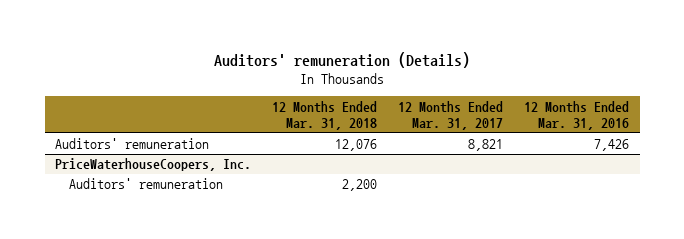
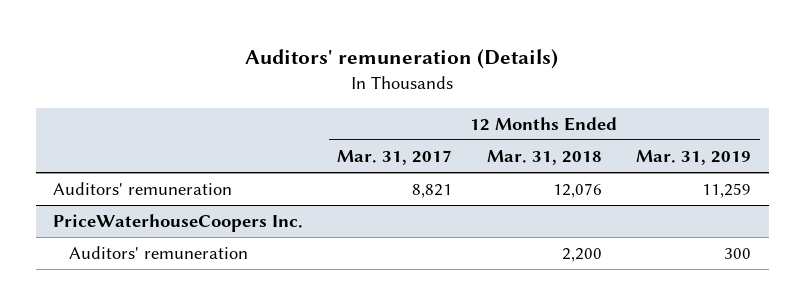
[524,100,630,131] 12 Months Ended Mar. 31, 2016 -> none
none -> [636,149,752,165] Mar. 31, 2019
[55,158,252,172] PriceWaterhouseCoopers, Inc. -> [52,214,303,233] PriceWaterhouseCoopers Inc.

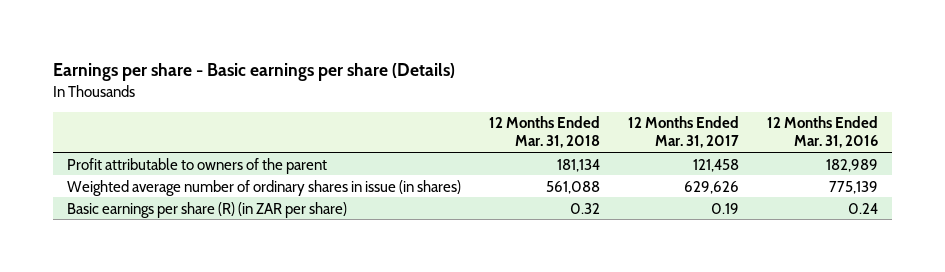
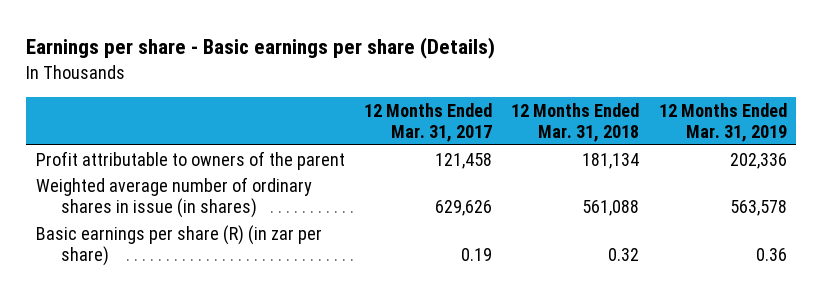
[767,116,879,149] 12 Months Ended Mar. 31, 2016 -> none
none -> [658,102,787,143] 12 Months Ended Mar. 31, 2019
[66,201,347,218] Basic earnings per share (R) (in ZAR per share) -> [35,224,322,267] Basic earnings per share (R) (in zar per share)

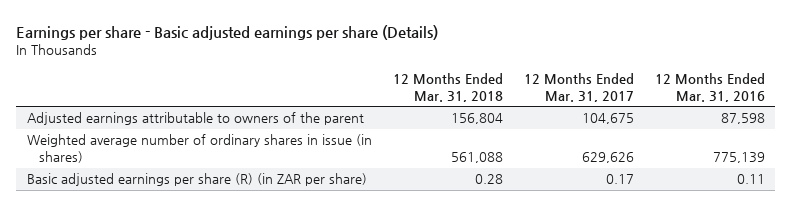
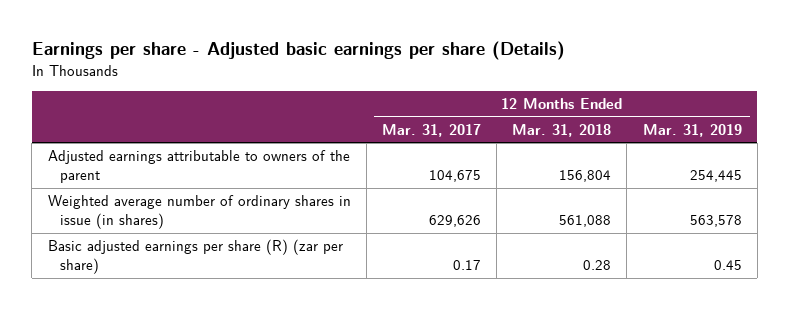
[16,24,439,40] Earnings per share - Basic adjusted earnings per share (Details) -> [31,41,565,61] Earnings per share - Adjusted basic earnings per share (Details)
[654,73,765,102] 12 Months Ended Mar. 31, 2016 -> none
none -> [642,123,742,137] Mar. 31, 2019
[26,173,367,187] Basic adjusted earnings per share (R) (in ZAR per share) -> [47,239,343,275] Basic adjusted earnings per share (R) (zar per share)

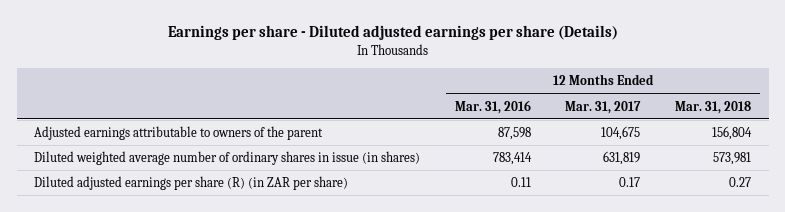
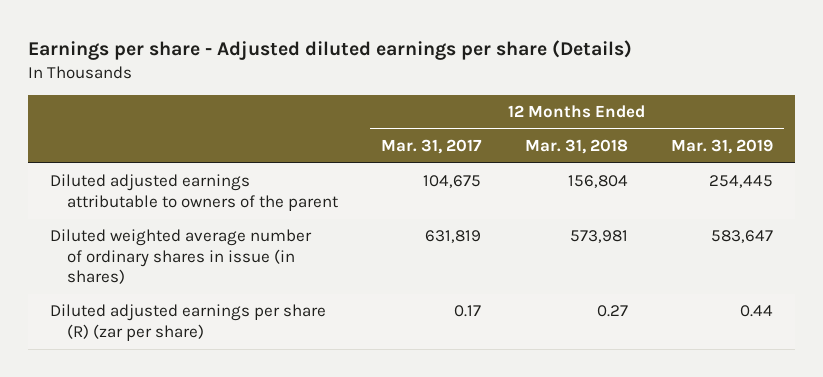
[167,25,618,41] Earnings per share - Diluted adjusted earnings per share (Details) -> [28,39,633,60] Earnings per share - Adjusted diluted earnings per share (Details)
[454,99,531,114] Mar. 31, 2016 -> none
none -> [671,139,774,155] Mar. 31, 2019
[33,126,323,141] Adjusted earnings attributable to owners of the parent -> [49,174,338,211] Diluted adjusted earnings attributable to owners of the parent
[33,176,348,191] Diluted adjusted earnings per share (R) (in ZAR per share) -> [49,304,326,341] Diluted adjusted earnings per share (R) (zar per share)

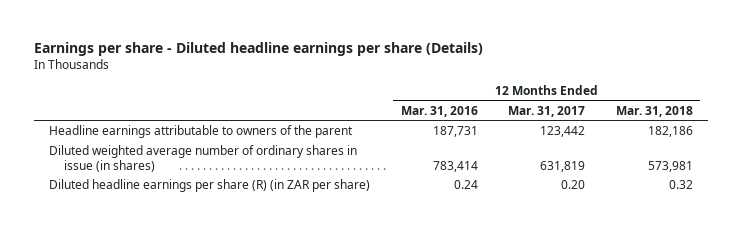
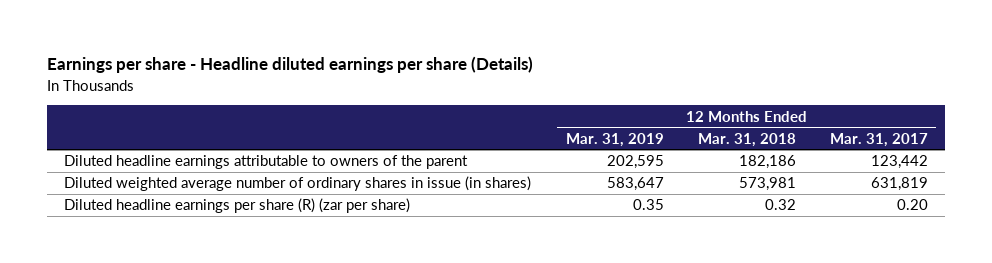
[34,41,484,56] Earnings per share - Diluted headline earnings per share (Details) -> [47,56,534,74] Earnings per share - Headline diluted earnings per share (Details)
[400,105,478,117] Mar. 31, 2016 -> none
none -> [565,132,664,147] Mar. 31, 2019
[49,125,354,139] Headline earnings attributable to owners of the parent -> [64,155,469,170] Diluted headline earnings attributable to owners of the parent
[49,179,371,193] Diluted headline earnings per share (R) (in ZAR per share) -> [64,198,411,214] Diluted headline earnings per share (R) (zar per share)

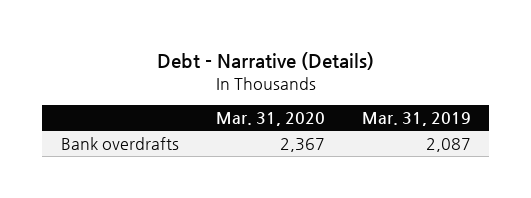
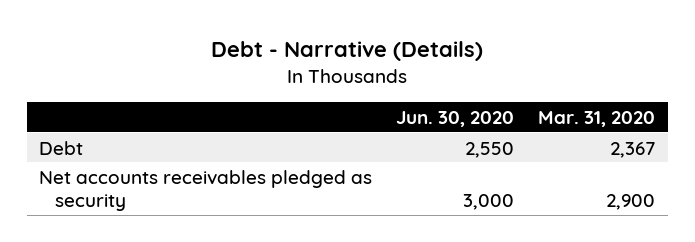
[361,112,471,127] Mar. 31, 2019 -> none
none -> [396,110,515,127] Jun. 30, 2020
[60,137,179,151] Bank overdrafts -> [39,140,84,155] Debt
none -> [39,169,373,212] Net accounts receivables pledged as security

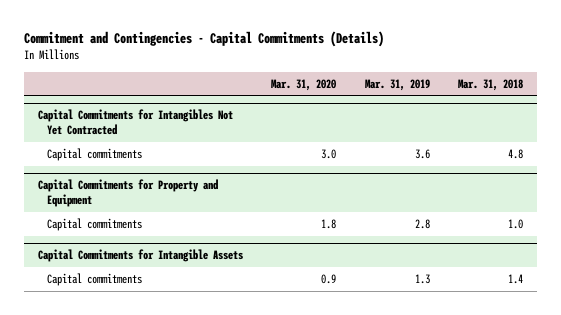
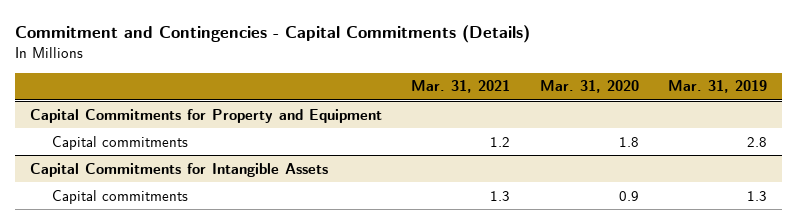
[457,78,523,91] Mar. 31, 2018 -> none
none -> [411,80,511,94] Mar. 31, 2021
[38,109,234,136] Capital Commitments for Intangibles Not Yet Contracted -> none
[47,148,143,162] Capital commitments -> none

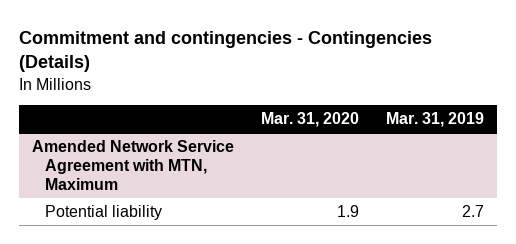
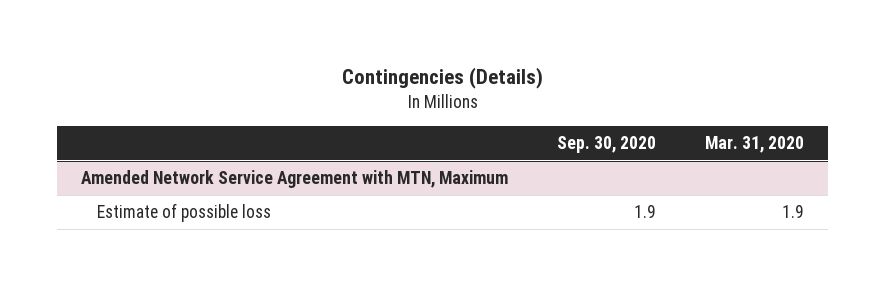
[18,30,432,73] Commitment and contingencies - Contingencies (Details) -> [341,67,543,90] Contingencies (Details)
[385,112,484,128] Mar. 31, 2019 -> none
none -> [557,136,657,154] Sep. 30, 2020
[44,204,162,220] Potential liability -> [96,203,271,223] Estimate of possible loss

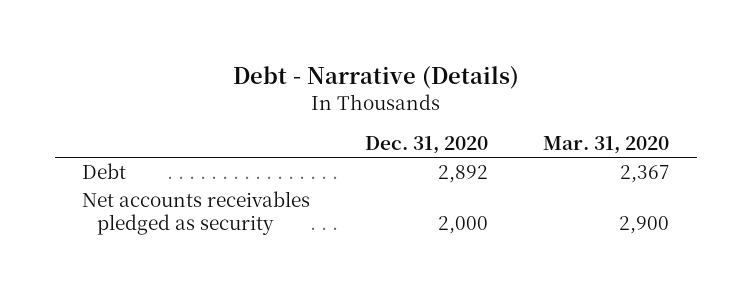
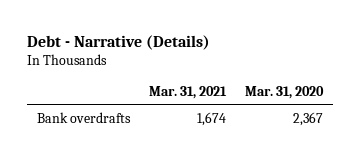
[365,136,489,155] Dec. 31, 2020 -> none
none -> [148,86,227,100] Mar. 31, 2021
[82,190,311,235] Net accounts receivables pledged as security -> none
[82,162,127,179] Debt -> [36,112,131,124] Bank overdrafts

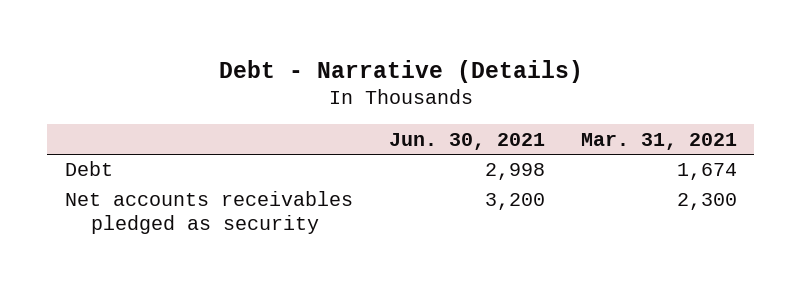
[245,86,325,100] Mar. 31, 2020 -> none
none -> [388,132,545,150] Jun. 30, 2021
[36,112,131,124] Bank overdrafts -> [64,161,113,177] Debt
none -> [64,191,353,234] Net accounts receivables pledged as security

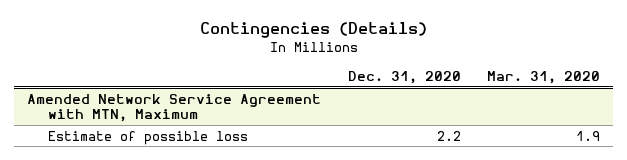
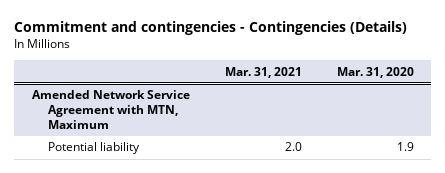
[199,22,427,39] Contingencies (Details) -> [14,21,408,36] Commitment and contingencies - Contingencies (Details)
[347,70,461,84] Dec. 31, 2020 -> none
none -> [224,66,302,78] Mar. 31, 2021
[48,130,249,145] Estimate of possible loss -> [48,142,141,155] Potential liability

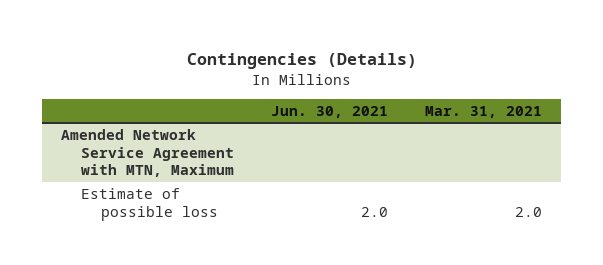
[14,21,408,36] Commitment and contingencies - Contingencies (Details) -> [186,52,417,69] Contingencies (Details)
[336,66,414,78] Mar. 31, 2020 -> none
none -> [271,105,389,118] Jun. 30, 2021
[48,142,141,155] Potential liability -> [80,187,218,221] Estimate of possible loss

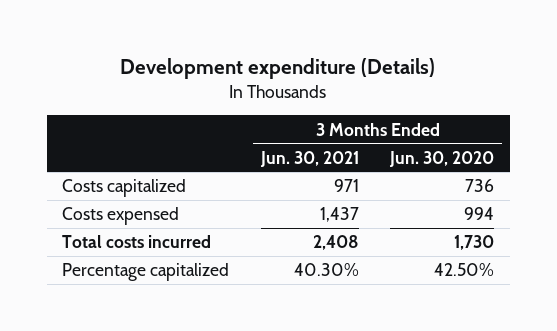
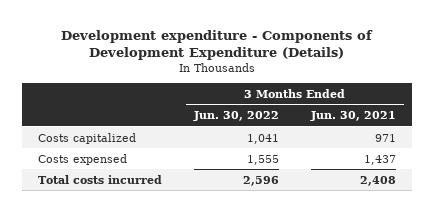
[120,57,436,79] Development expenditure (Details) -> [61,29,374,60] Development expenditure - Components of Development Expenditure (Details)
[389,150,495,167] Jun. 30, 2020 -> none
none -> [193,111,280,122] Jun. 30, 2022
[62,263,230,282] Percentage capitalized -> none

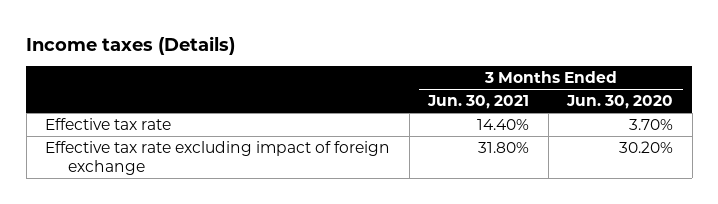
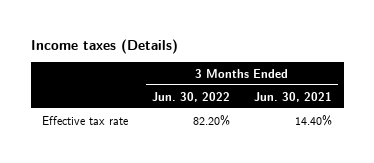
[566,95,674,110] Jun. 30, 2020 -> none
none -> [152,91,231,102] Jun. 30, 2022
[45,140,391,176] Effective tax rate excluding impact of foreign exchange -> none

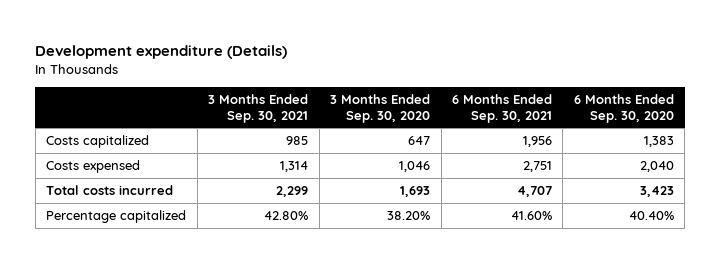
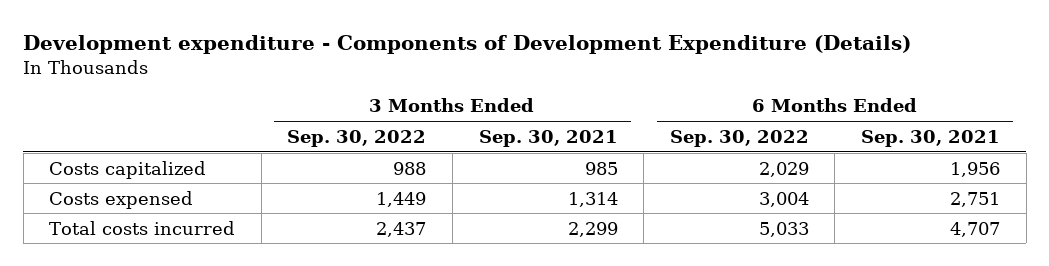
[35,44,288,59] Development expenditure (Details) -> [23,35,912,55] Development expenditure - Components of Development Expenditure (Details)
[330,93,431,123] 3 Months Ended Sep. 30, 2020 -> none
[573,93,674,123] 6 Months Ended Sep. 30, 2020 -> none
none -> [287,129,427,147] Sep. 30, 2022
none -> [669,129,809,147] Sep. 30, 2022
[46,210,187,224] Percentage capitalized -> none

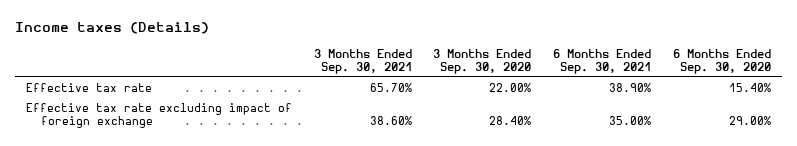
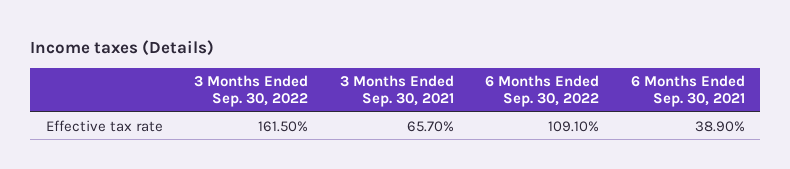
[433,49,532,75] 3 Months Ended Sep. 30, 2020 -> none
[672,49,771,75] 6 Months Ended Sep. 30, 2020 -> none
none -> [194,74,309,108] 3 Months Ended Sep. 30, 2022
none -> [485,74,600,108] 6 Months Ended Sep. 30, 2022
[26,103,293,129] Effective tax rate excluding impact of foreign exchange -> none

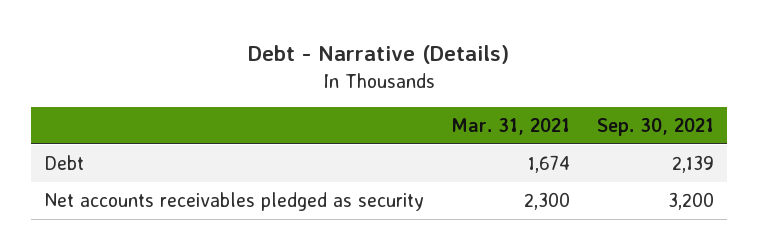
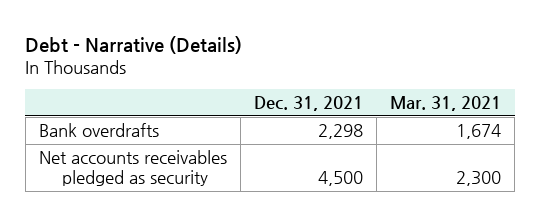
[596,117,714,136] Sep. 30, 2021 -> none
none -> [253,96,363,112] Dec. 31, 2021
[44,154,85,170] Debt -> [38,122,159,137] Bank overdrafts

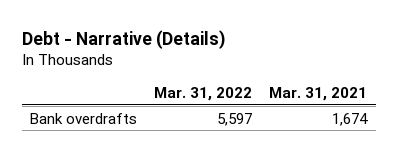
[253,96,363,112] Dec. 31, 2021 -> none
none -> [154,86,253,101] Mar. 31, 2022
[38,149,227,187] Net accounts receivables pledged as security -> none

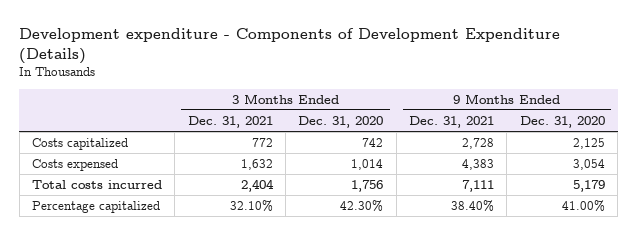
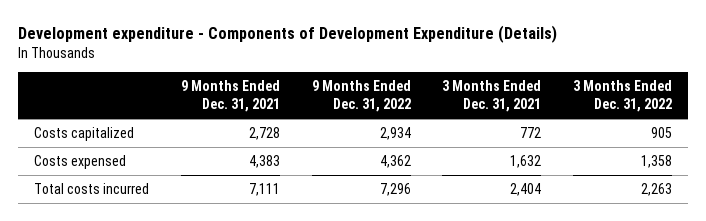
[298,115,384,128] Dec. 31, 2020 -> none
[519,115,605,128] Dec. 31, 2020 -> none
none -> [311,80,411,112] 9 Months Ended Dec. 31, 2022
none -> [573,80,673,112] 3 Months Ended Dec. 31, 2022
[31,200,160,213] Percentage capitalized -> none

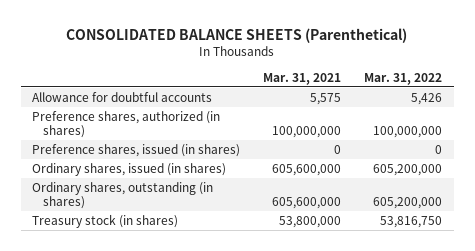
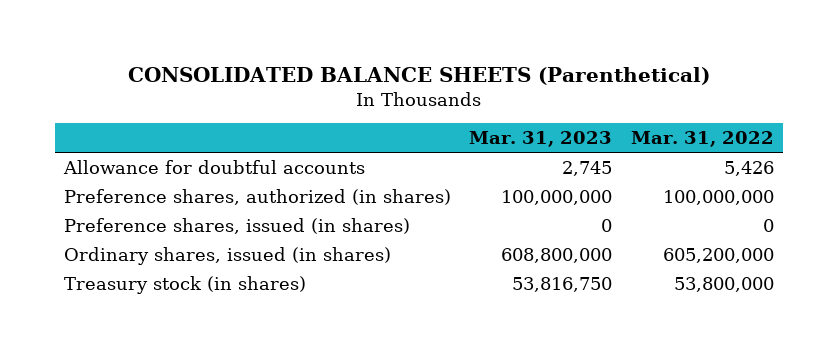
[263,72,342,85] Mar. 31, 2021 -> none
none -> [469,131,613,148] Mar. 31, 2023
[32,181,214,210] Ordinary shares, outstanding (in shares) -> none
[380,215,443,228] 53,816,750 -> [673,276,774,292] 53,800,000

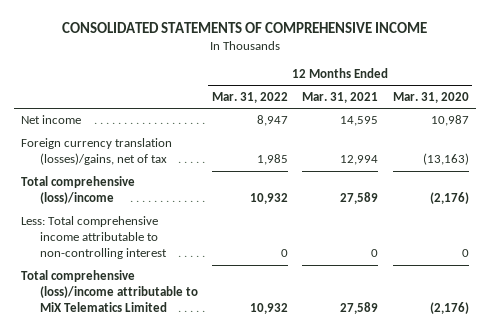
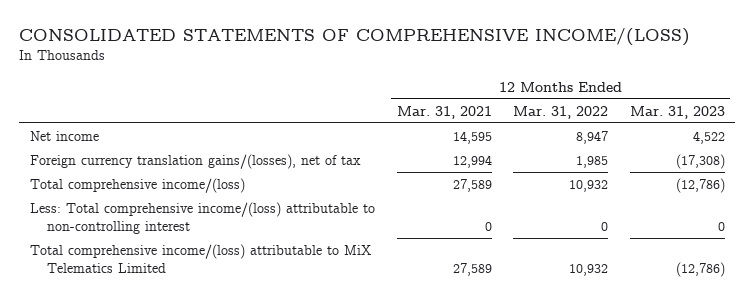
[61,22,427,34] CONSOLIDATED STATEMENTS OF COMPREHENSIVE INCOME -> [19,28,691,47] CONSOLIDATED STATEMENTS OF COMPREHENSIVE INCOME/(LOSS)
[392,91,469,103] Mar. 31, 2020 -> none
none -> [629,105,725,119] Mar. 31, 2023
[21,138,173,166] Foreign currency translation (losses)/gains, net of tax -> [30,153,362,169] Foreign currency translation gains/(losses), net of tax
[21,176,136,205] Total comprehensive (loss)/income -> [30,177,246,193] Total comprehensive income/(loss)
[21,216,167,260] Less: Total comprehensive income attributable to non-controlling interest -> [30,201,376,234] Less: Total comprehensive income/(loss) attributable to non-controlling interest
[21,270,198,313] Total comprehensive (loss)/income attributable to MiX Telematics Limited -> [30,243,372,273] Total comprehensive income/(loss) attributable to MiX Telematics Limited

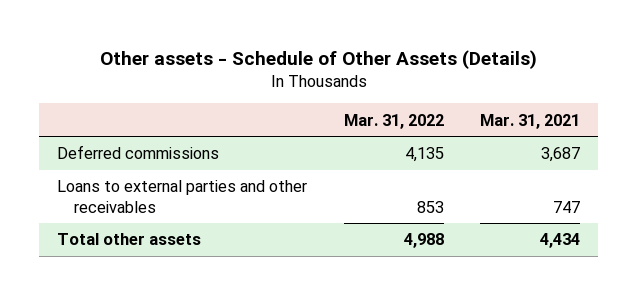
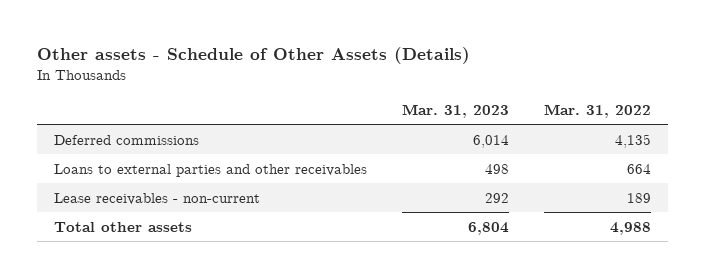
[480,113,581,129] Mar. 31, 2021 -> none
none -> [401,104,509,119] Mar. 31, 2023
[416,200,444,213] 853 -> [626,163,651,174] 664
none -> [54,192,261,205] Lease receivables - non-current

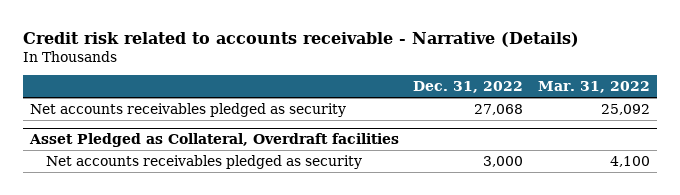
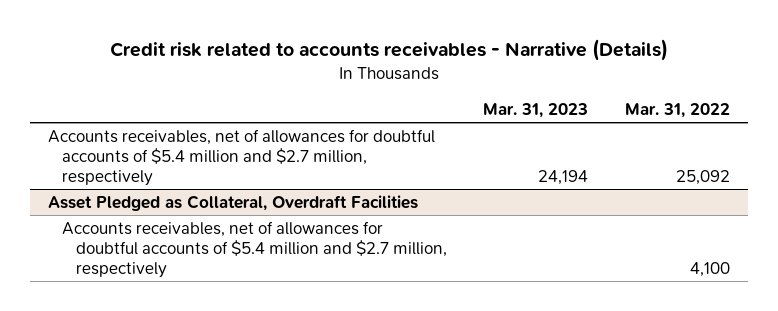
[23,31,580,47] Credit risk related to accounts receivable - Narrative (Details) -> [109,39,668,62] Credit risk related to accounts receivables - Narrative (Details)
[413,81,524,94] Dec. 31, 2022 -> none
none -> [483,103,589,119] Mar. 31, 2023
[30,102,347,117] Net accounts receivables pledged as security -> [47,128,435,187] Accounts receivables, net of allowances for doubtful accounts of $5.4 million and $2.7 million, respectively
[29,133,400,148] Asset Pledged as Collateral, Overdraft facilities -> [47,194,418,211] Asset Pledged as Collateral, Overdraft Facilities
[45,154,362,169] Net accounts receivables pledged as security -> [61,220,448,279] Accounts receivables, net of allowances for doubtful accounts of $5.4 million and $2.7 million, respectively

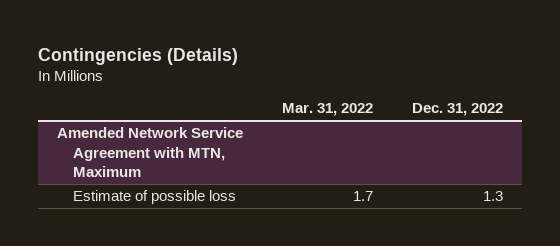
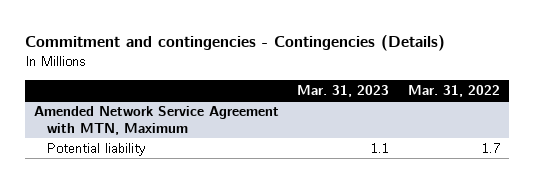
[37,47,238,65] Contingencies (Details) -> [24,34,445,51] Commitment and contingencies - Contingencies (Details)
[411,103,503,117] Dec. 31, 2022 -> none
none -> [297,84,390,97] Mar. 31, 2023
[73,190,237,205] Estimate of possible loss -> [46,143,145,157] Potential liability

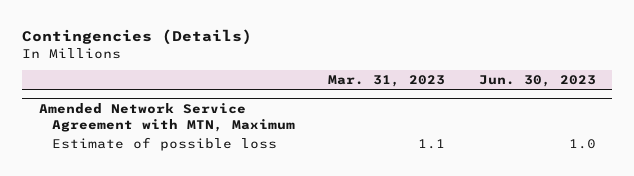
[24,34,445,51] Commitment and contingencies - Contingencies (Details) -> [22,29,253,46] Contingencies (Details)
[407,84,500,97] Mar. 31, 2022 -> none
none -> [478,75,596,88] Jun. 30, 2023
[46,143,145,157] Potential liability -> [52,137,278,152] Estimate of possible loss

